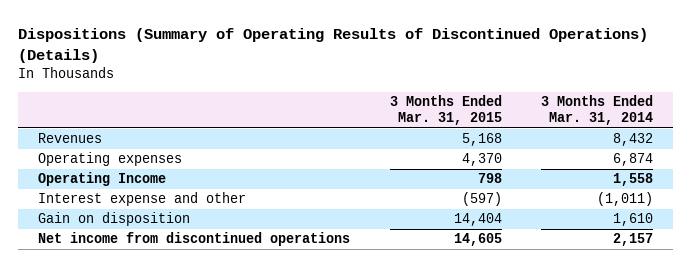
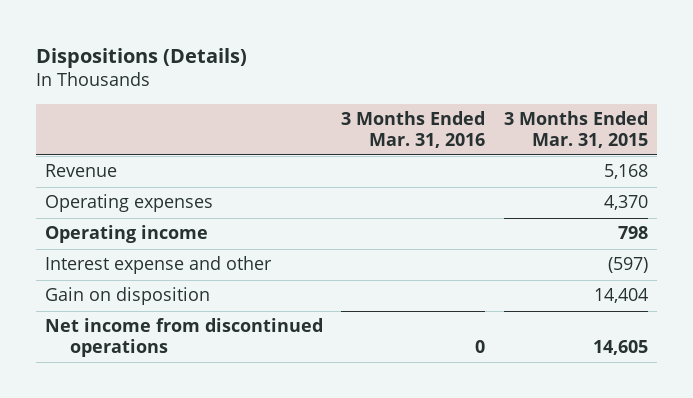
[18,28,649,64] Dispositions (Summary of Operating Results of Discontinued Operations) (Details) -> [35,47,247,68] Dispositions (Details)
[541,95,654,126] 3 Months Ended Mar. 31, 2014 -> none
none -> [341,111,486,148] 3 Months Ended Mar. 31, 2016
[37,133,102,144] Revenues -> [44,164,117,178] Revenue
[37,172,166,187] Operating Income -> [44,225,208,244] Operating income

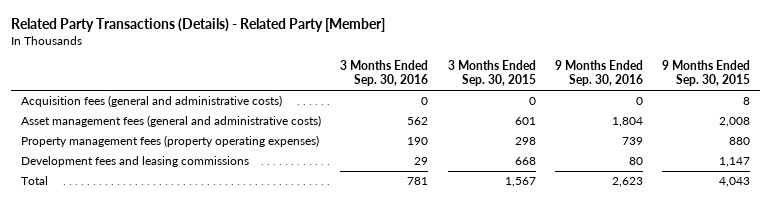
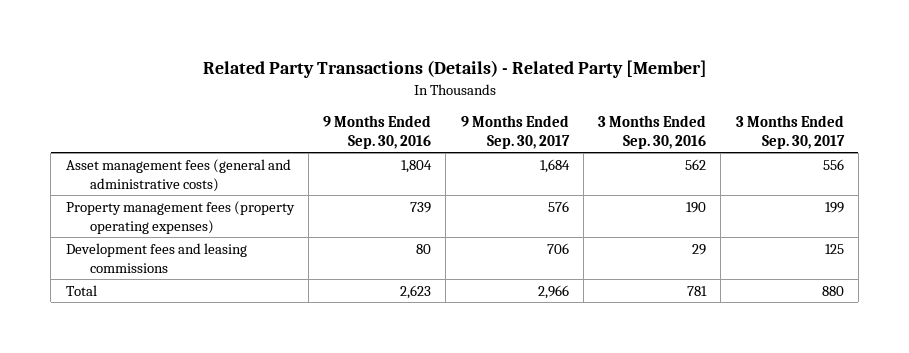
[447,60,536,87] 3 Months Ended Sep. 30, 2015 -> none
[662,60,751,87] 9 Months Ended Sep. 30, 2015 -> none
none -> [460,114,570,149] 9 Months Ended Sep. 30, 2017
none -> [735,114,845,149] 3 Months Ended Sep. 30, 2017
[20,95,282,108] Acquisition fees (general and administrative costs) -> none

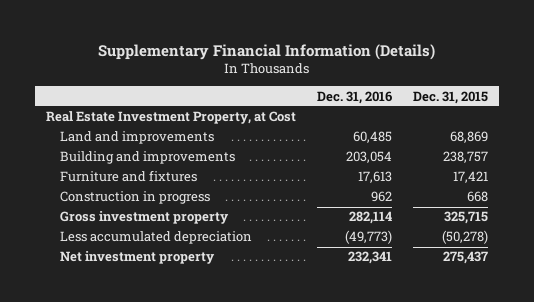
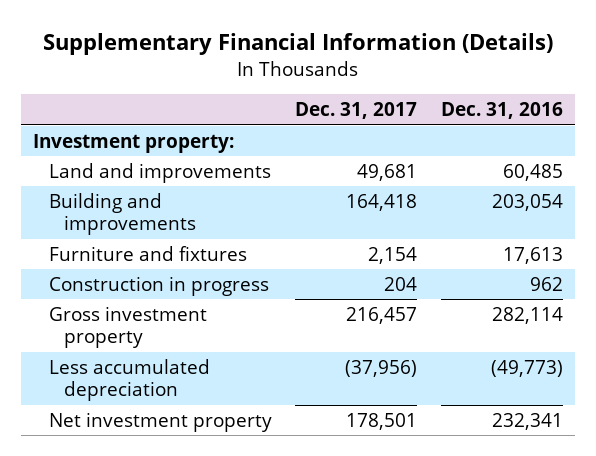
[413,90,489,104] Dec. 31, 2015 -> none
none -> [295,102,418,120] Dec. 31, 2017
[45,111,296,125] Real Estate Investment Property, at Cost -> [33,133,235,153] Investment property:

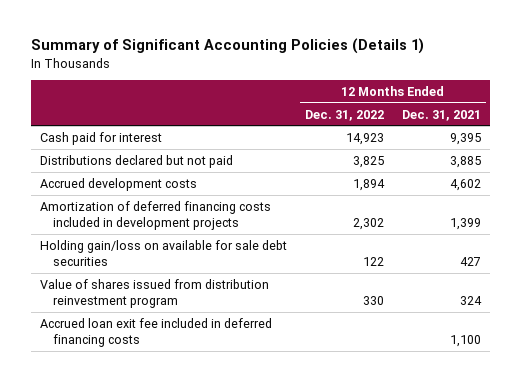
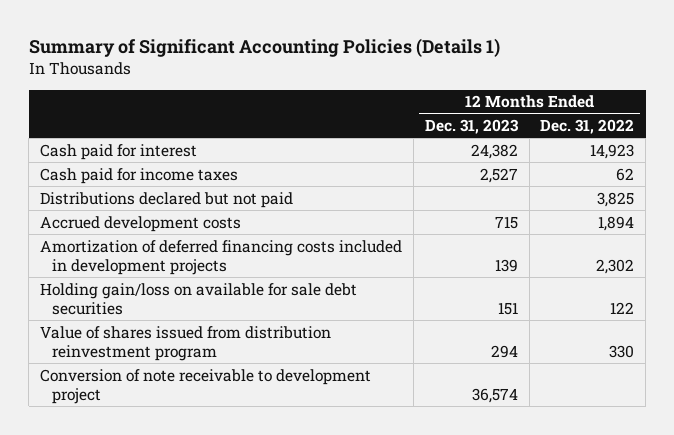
[402,109,482,121] Dec. 31, 2021 -> none
none -> [424,118,519,134] Dec. 31, 2023
none -> [40,167,239,184] Cash paid for income taxes
[39,317,272,347] Accrued loan exit fee included in deferred financing costs -> none
none -> [40,368,372,404] Conversion of note receivable to development project

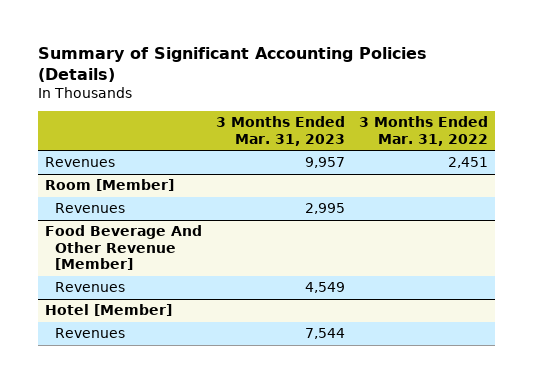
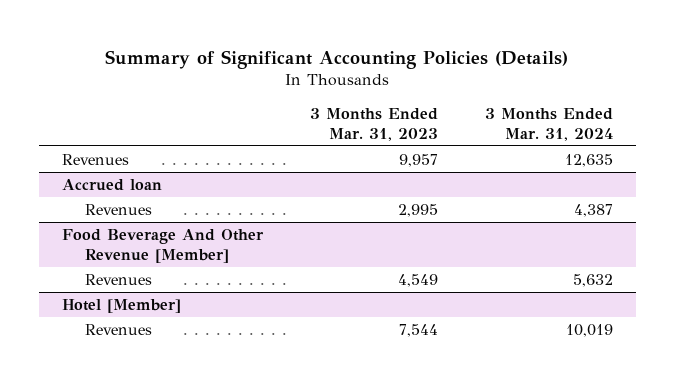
[358,116,488,146] 3 Months Ended Mar. 31, 2022 -> none
none -> [484,107,613,142] 3 Months Ended Mar. 31, 2024
[45,179,175,192] Room [Member] -> [62,178,163,191] Accrued loan

